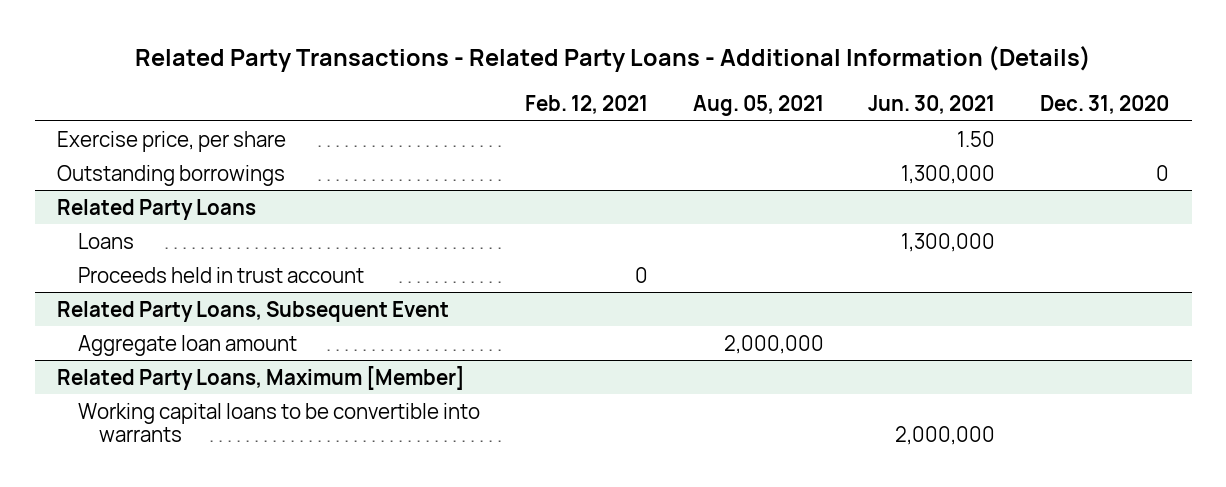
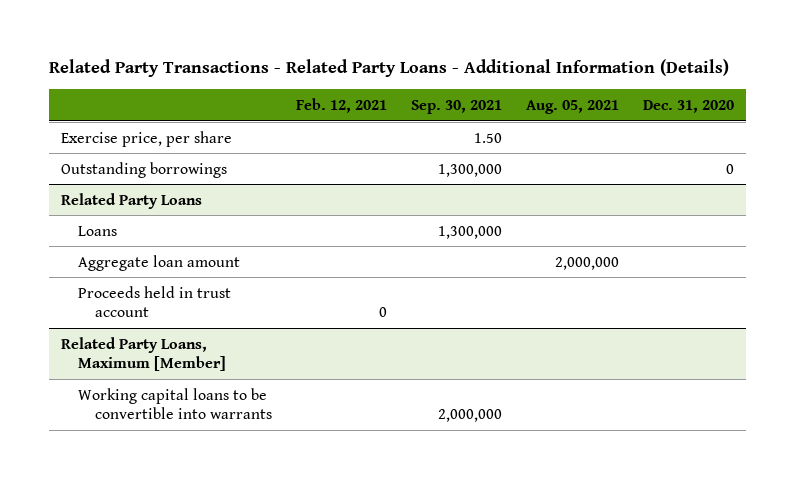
[868,95,996,115] Jun. 30, 2021 -> none
none -> [410,99,502,114] Sep. 30, 2021
none -> [77,254,240,271] Aggregate loan amount
[57,300,450,322] Related Party Loans, Subsequent Event -> none
[77,334,297,356] Aggregate loan amount -> none

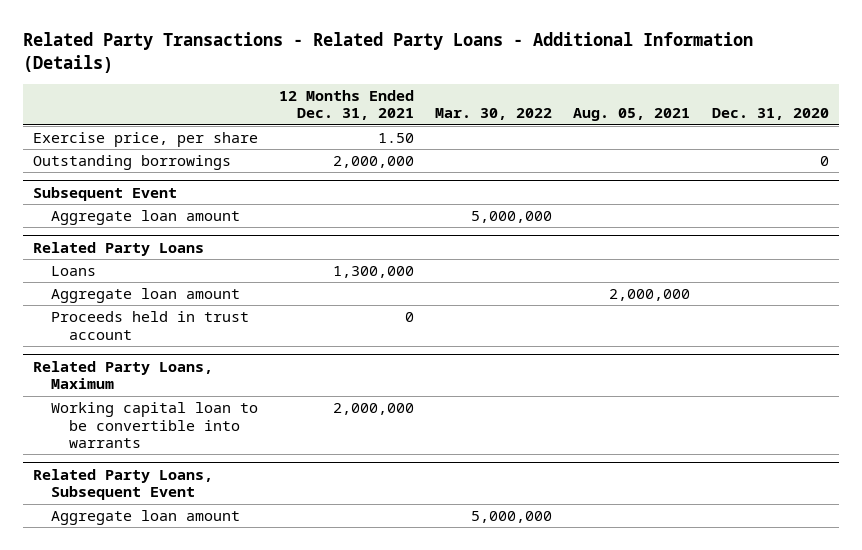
[296,97,388,113] Feb. 12, 2021 -> none
[410,99,502,114] Sep. 30, 2021 -> none
none -> [279,89,415,121] 12 Months Ended Dec. 31, 2021
none -> [435,108,553,121] Mar. 30, 2022
none -> [33,186,178,201] Subsequent Event
none -> [50,210,240,226] Aggregate loan amount
[60,336,226,372] Related Party Loans, Maximum [Member] -> [33,360,214,390] Related Party Loans, Maximum
[77,387,273,420] Working capital loans to be convertible into warrants -> [50,402,258,448] Working capital loan to be convertible into warrants
none -> [33,468,214,501] Related Party Loans, Subsequent Event
none -> [50,510,240,526] Aggregate loan amount

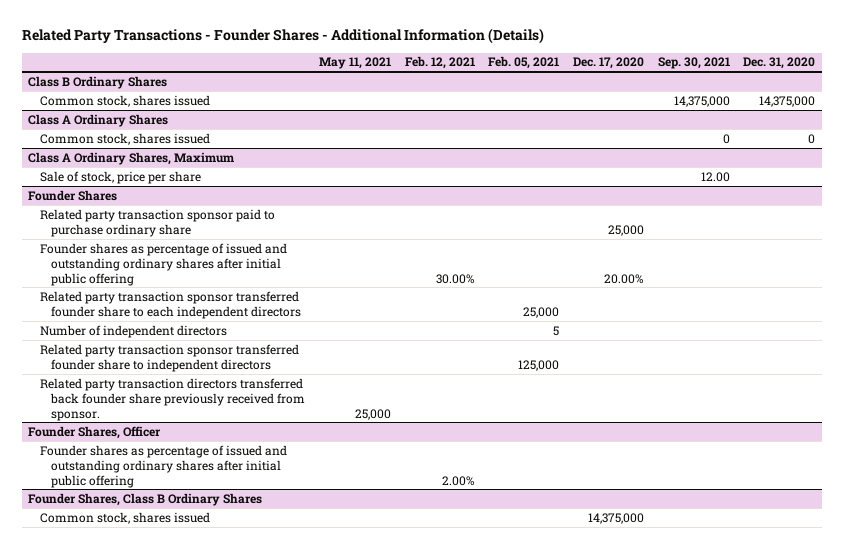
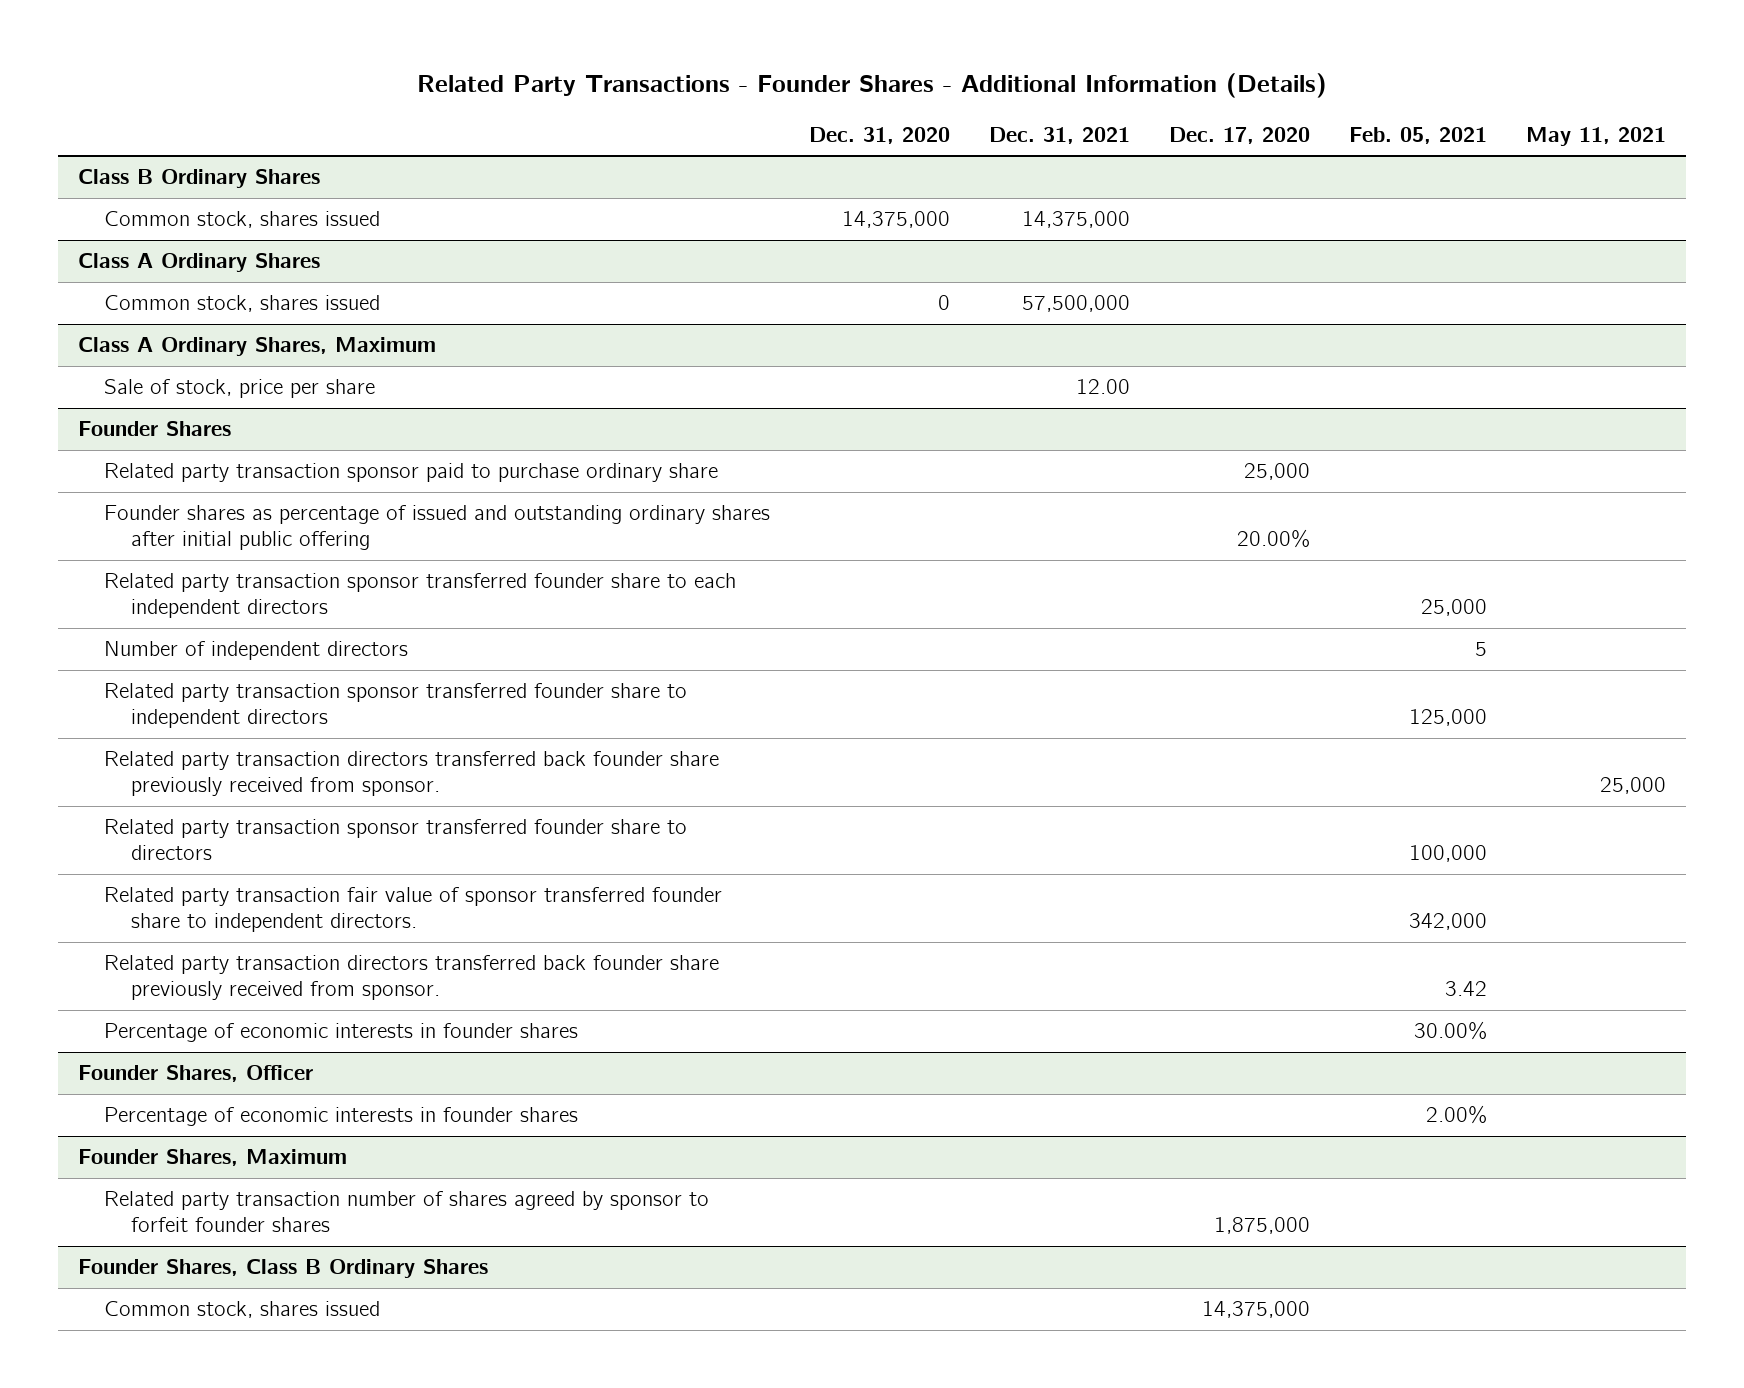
[404,56,475,70] Feb. 12, 2021 -> none
[657,57,730,70] Sep. 30, 2021 -> none
none -> [989,126,1131,144] Dec. 31, 2021
none -> [104,819,688,861] Related party transaction sponsor transferred founder share to directors
none -> [104,887,723,933] Related party transaction fair value of sponsor transferred founder share to independent directors.
none -> [104,955,720,1001] Related party transaction directors transferred back founder share previously received from sponsor.
none -> [104,1023,579,1043] Percentage of economic interests in founder shares
[39,444,287,488] Founder shares as percentage of issued and outstanding ordinary shares after initial public offering -> none
none -> [104,1107,579,1127] Percentage of economic interests in founder shares
none -> [77,1149,347,1167] Founder Shares, Maximum
none -> [104,1191,710,1233] Related party transaction number of shares agreed by sponsor to forfeit founder shares

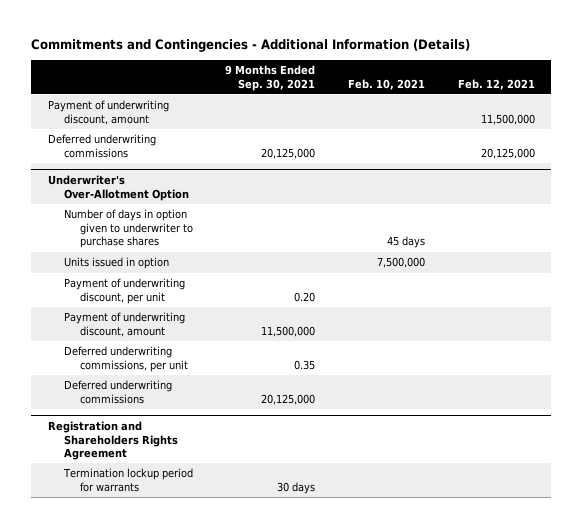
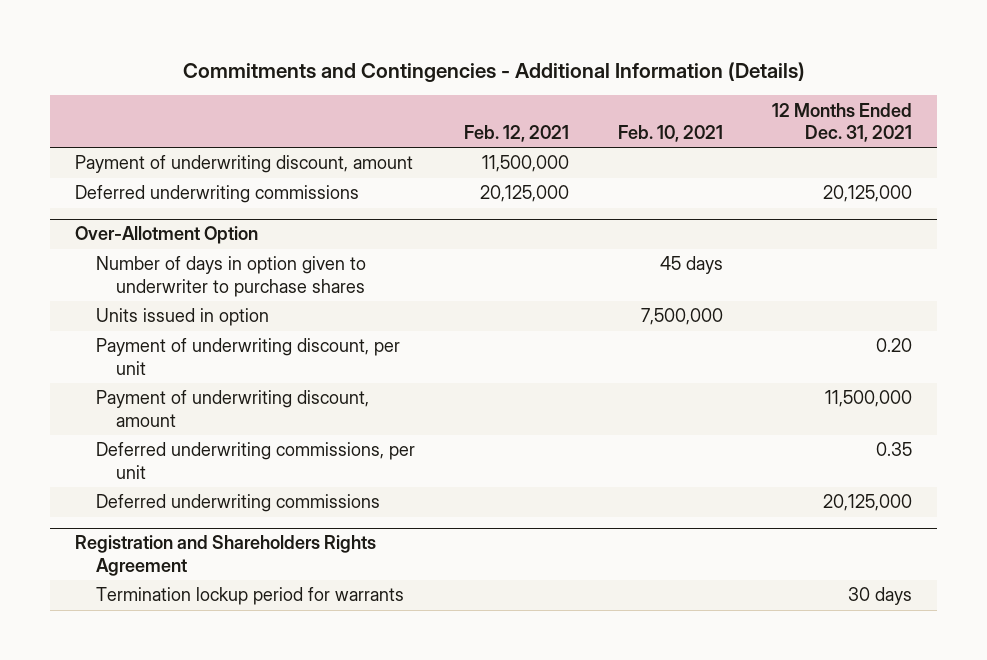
[225,65,316,91] 9 Months Ended Sep. 30, 2021 -> none
none -> [772,102,913,143] 12 Months Ended Dec. 31, 2021
[47,175,189,201] Underwriter's Over-Allotment Option -> [74,226,258,245] Over-Allotment Option

